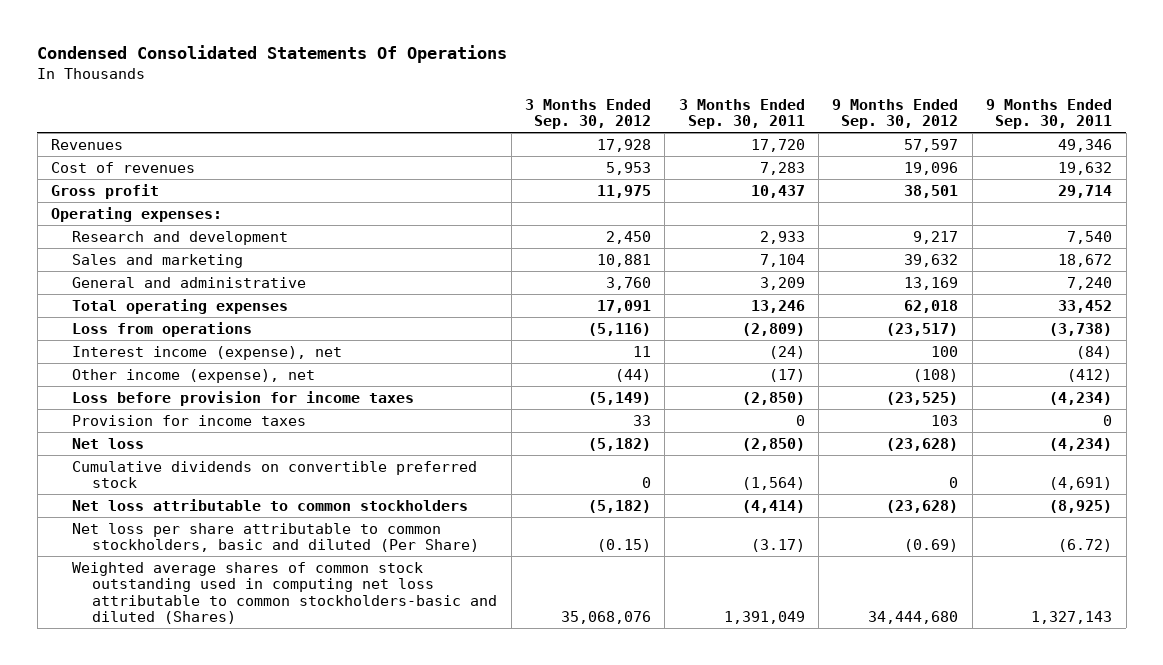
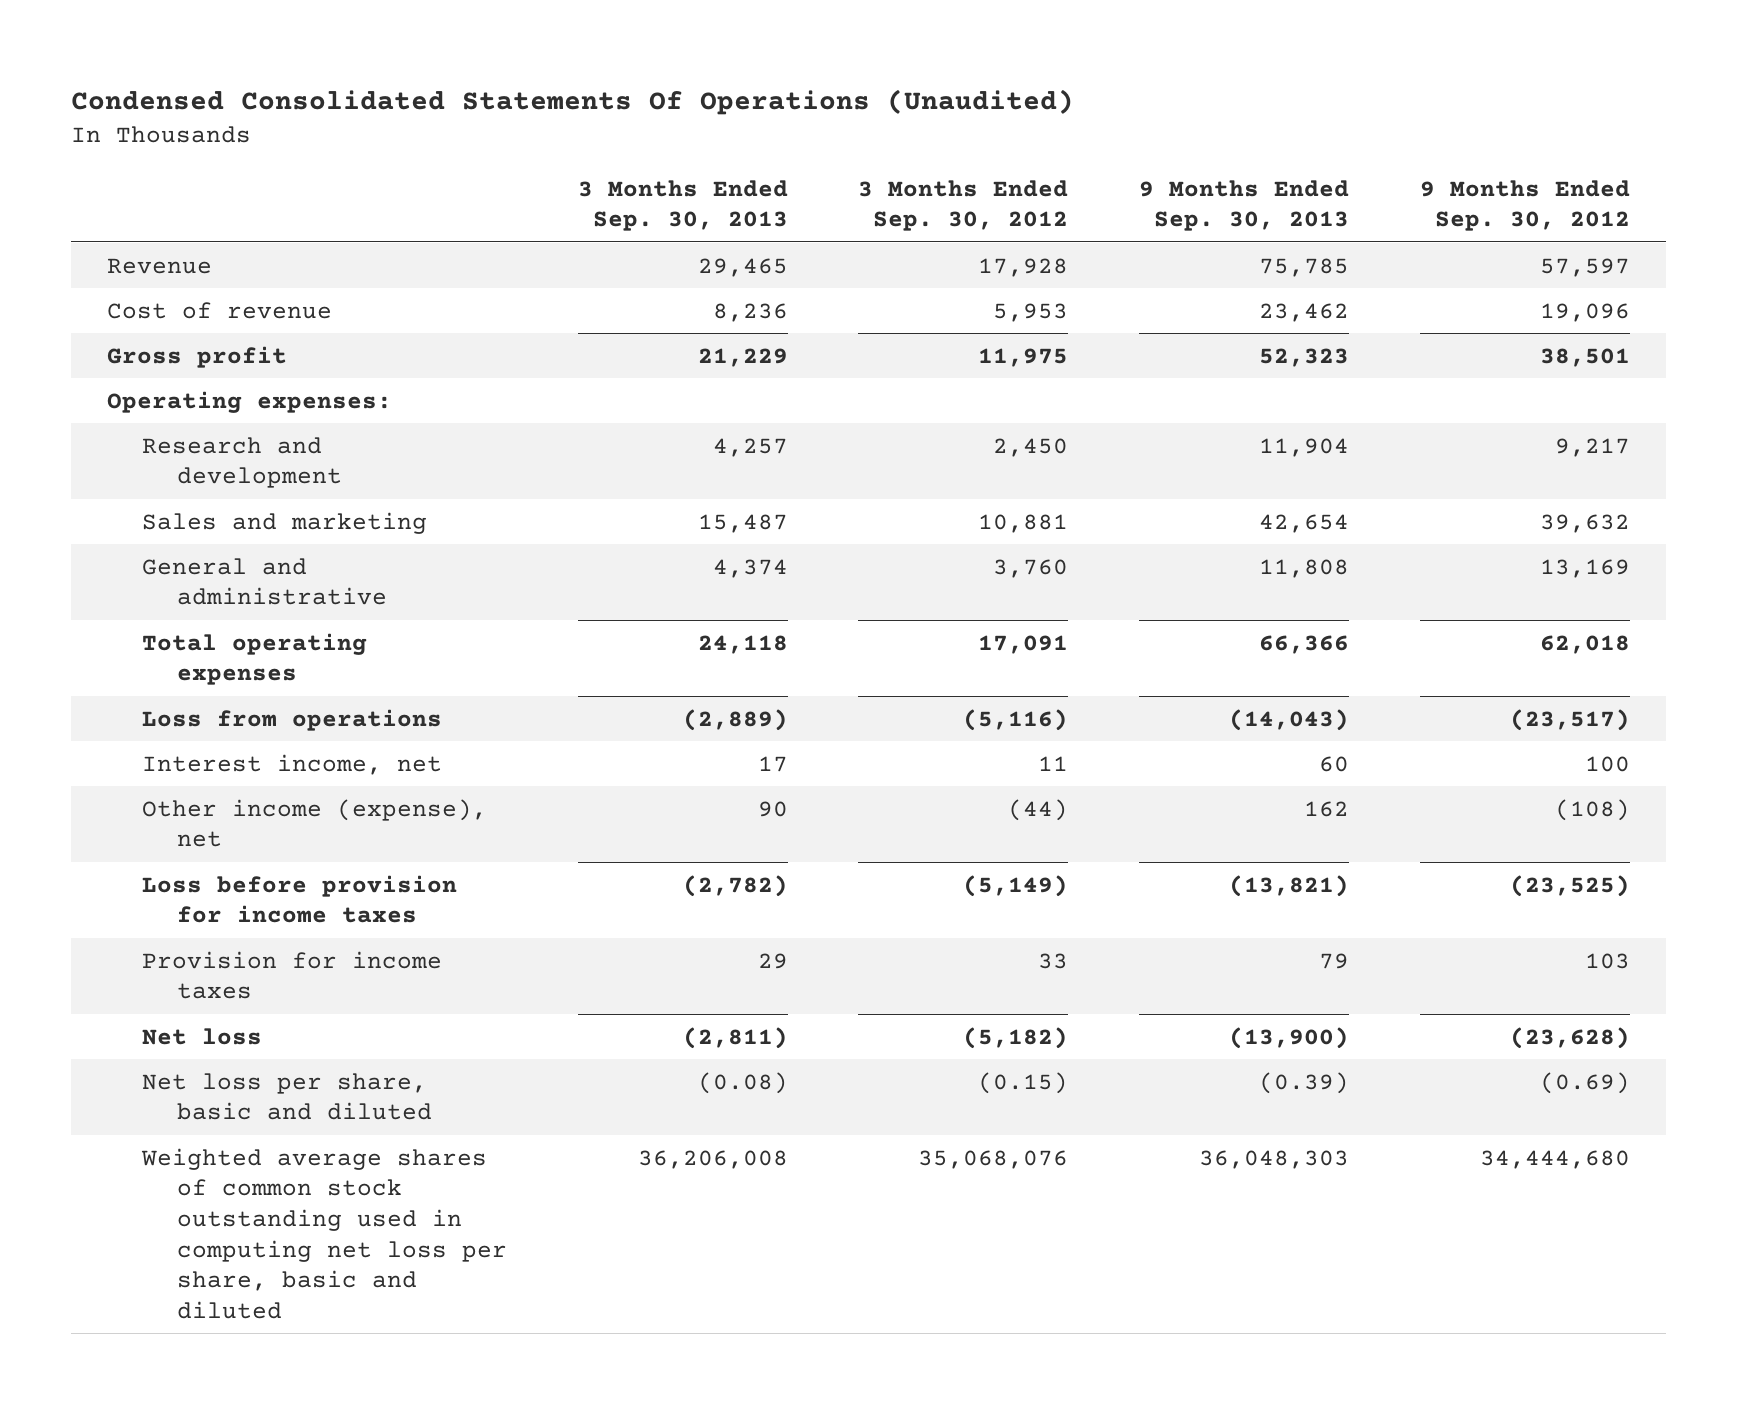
[37,45,508,64] Condensed Consolidated Statements Of Operations -> [71,88,1075,115] Condensed Consolidated Statements Of Operations (Unaudited)
[678,98,805,130] 3 Months Ended Sep. 30, 2011 -> none
[986,98,1113,130] 9 Months Ended Sep. 30, 2011 -> none
none -> [577,179,788,232] 3 Months Ended Sep. 30, 2013
none -> [1139,179,1350,232] 9 Months Ended Sep. 30, 2013
[50,138,123,150] Revenues -> [106,257,212,274] Revenue
[50,161,195,173] Cost of revenues -> [106,301,332,319] Cost of revenue
[71,345,342,360] Interest income (expense), net -> [141,753,442,775] Interest income, net
[71,460,477,489] Cumulative dividends on convertible preferred stock -> none
[71,498,468,511] Net loss attributable to common stockholders -> none
[71,522,480,553] Net loss per share attributable to common stockholders, basic and diluted (Per Share) -> [141,1072,432,1121] Net loss per share, basic and diluted
[71,561,498,625] Weighted average shares of common stock outstanding used in computing net loss attributable to common stockholders-basic and diluted (Shares) -> [140,1147,507,1319] Weighted average shares of common stock outstanding used in computing net loss per share, basic and diluted

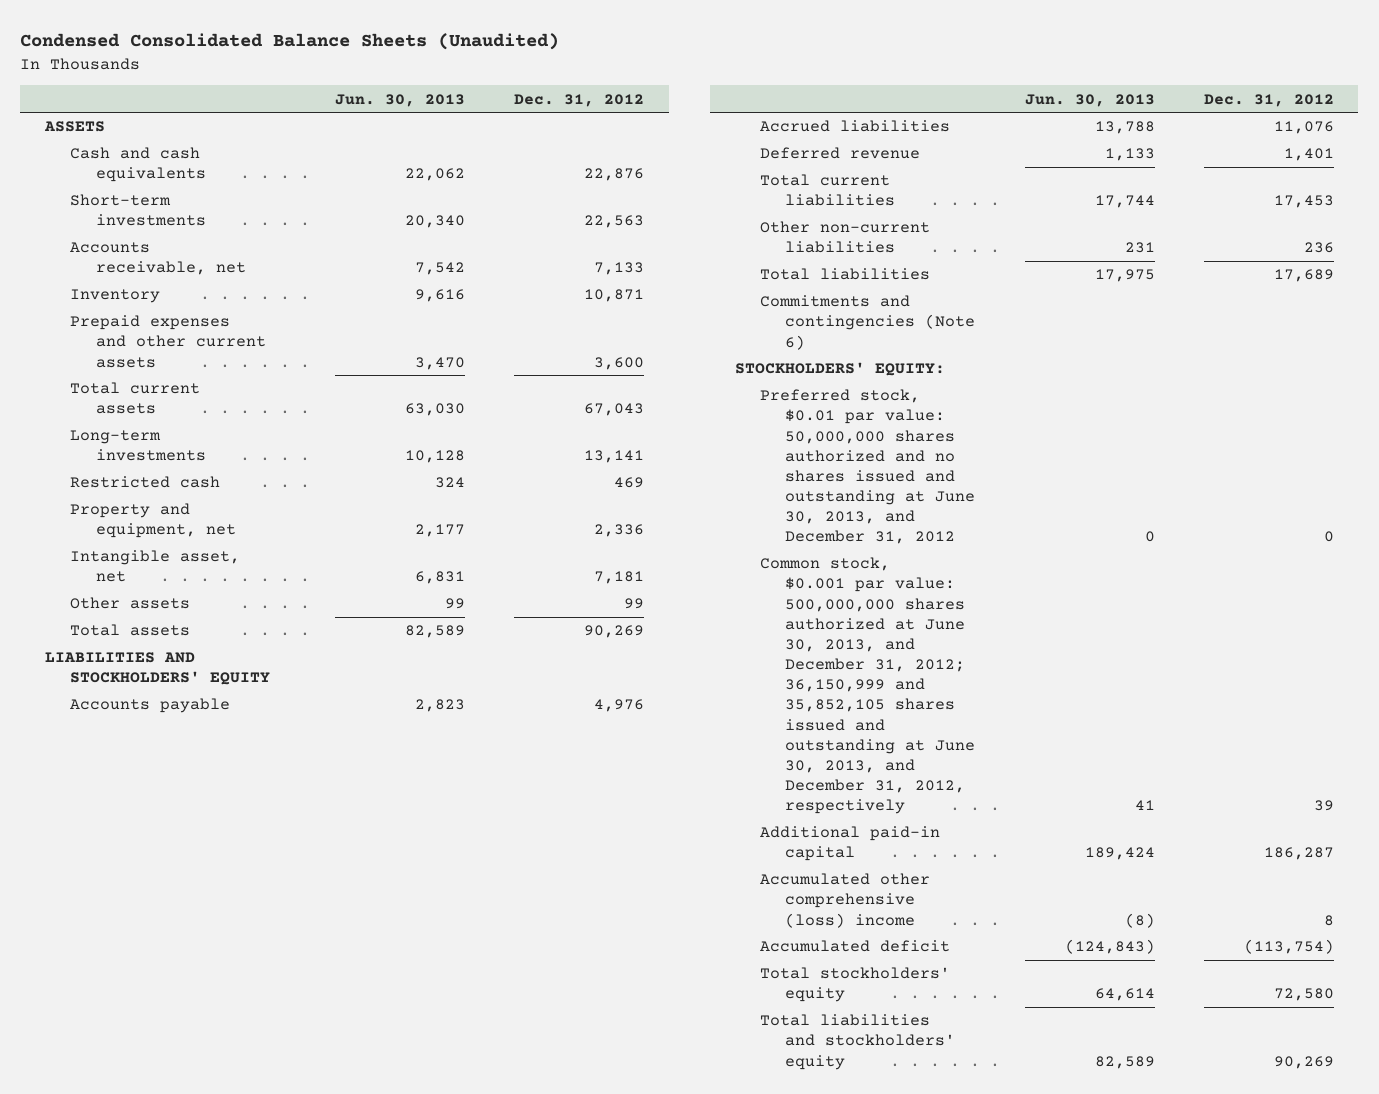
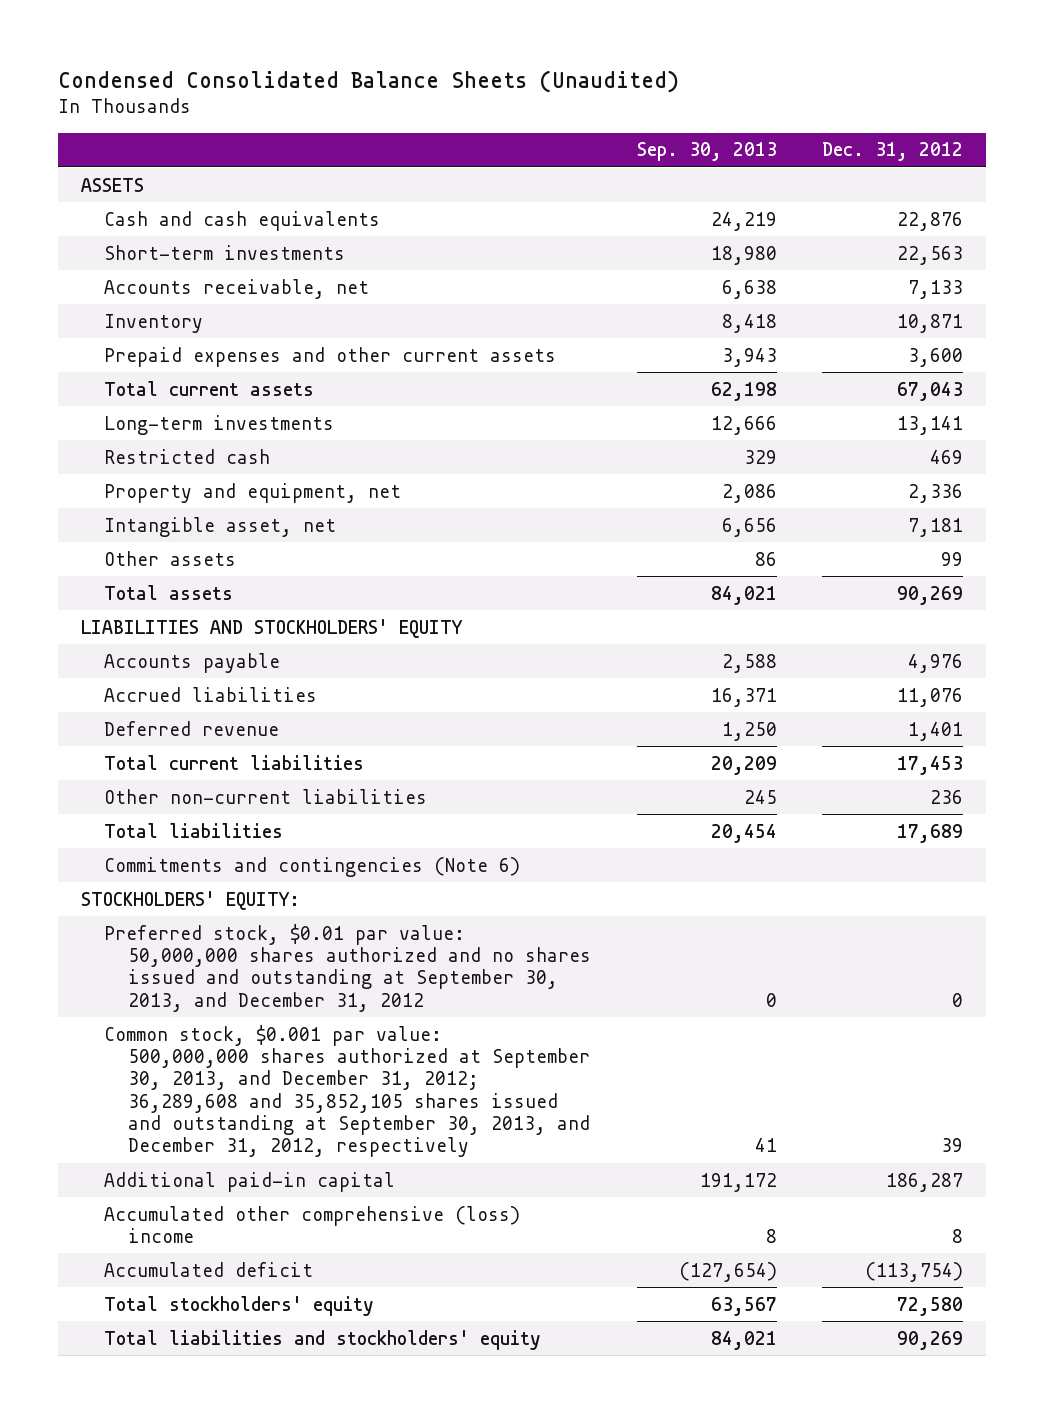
[334,93,465,107] Jun. 30, 2013 -> none
none -> [636,142,777,162] Sep. 30, 2013
[760,389,976,545] Preferred stock, $0.01 par value: 50,000,000 shares authorized and no shares issued and outstanding at June 30, 2013, and December 31, 2012 -> [104,923,592,1012] Preferred stock, $0.01 par value: 50,000,000 shares authorized and no shares issued and outstanding at September 30, 2013, and December 31, 2012
[760,557,976,815] Common stock, $0.001 par value: 500,000,000 shares authorized at June 30, 2013, and December 31, 2012; 36,150,999 and 35,852,105 shares issued and outstanding at June 30, 2013, and December 31, 2012, respectively -> [104,1024,591,1158] Common stock, $0.001 par value: 500,000,000 shares authorized at September 30, 2013, and December 31, 2012; 36,289,608 and 35,852,105 shares issued and outstanding at September 30, 2013, and December 31, 2012, respectively

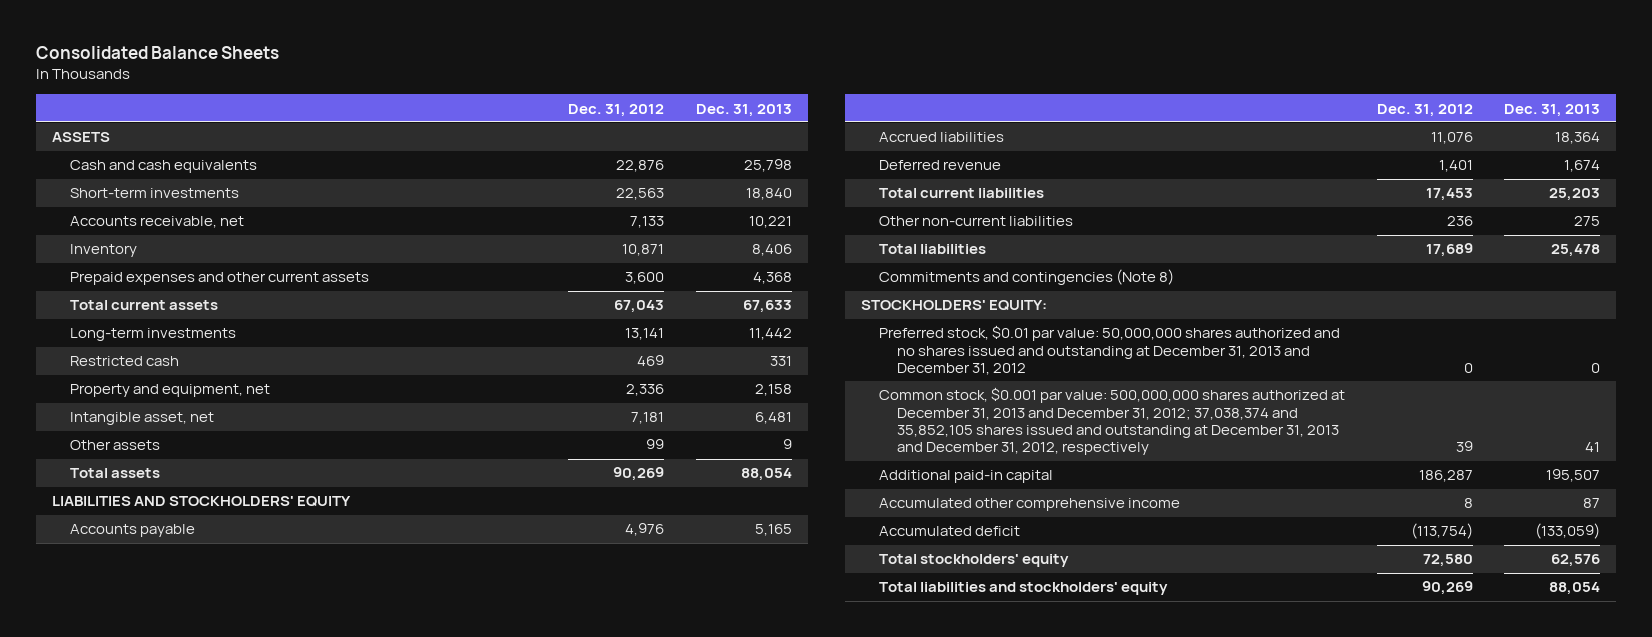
[57,69,679,93] Condensed Consolidated Balance Sheets (Unaudited) -> [36,46,280,60] Consolidated Balance Sheets
[636,142,777,162] Sep. 30, 2013 -> none
none -> [695,103,792,117] Dec. 31, 2013
[104,856,521,877] Commitments and contingencies (Note 6) -> [879,269,1175,286] Commitments and contingencies (Note 8)
[104,923,592,1012] Preferred stock, $0.01 par value: 50,000,000 shares authorized and no shares issued and outstanding at September 30, 2013, and December 31, 2012 -> [879,325,1341,376] Preferred stock, $0.01 par value: 50,000,000 shares authorized and no shares issued and outstanding at December 31, 2013 and December 31, 2012
[104,1024,591,1158] Common stock, $0.001 par value: 500,000,000 shares authorized at September 30, 2013, and December 31, 2012; 36,289,608 and 35,852,105 shares issued and outstanding at September 30, 2013, and December 31, 2012, respectively -> [879,387,1346,456] Common stock, $0.001 par value: 500,000,000 shares authorized at December 31, 2013 and December 31, 2012; 37,038,374 and 35,852,105 shares issued and outstanding at December 31, 2013 and December 31, 2012, respectively
[104,1205,521,1243] Accumulated other comprehensive (loss) income -> [879,498,1181,512] Accumulated other comprehensive income

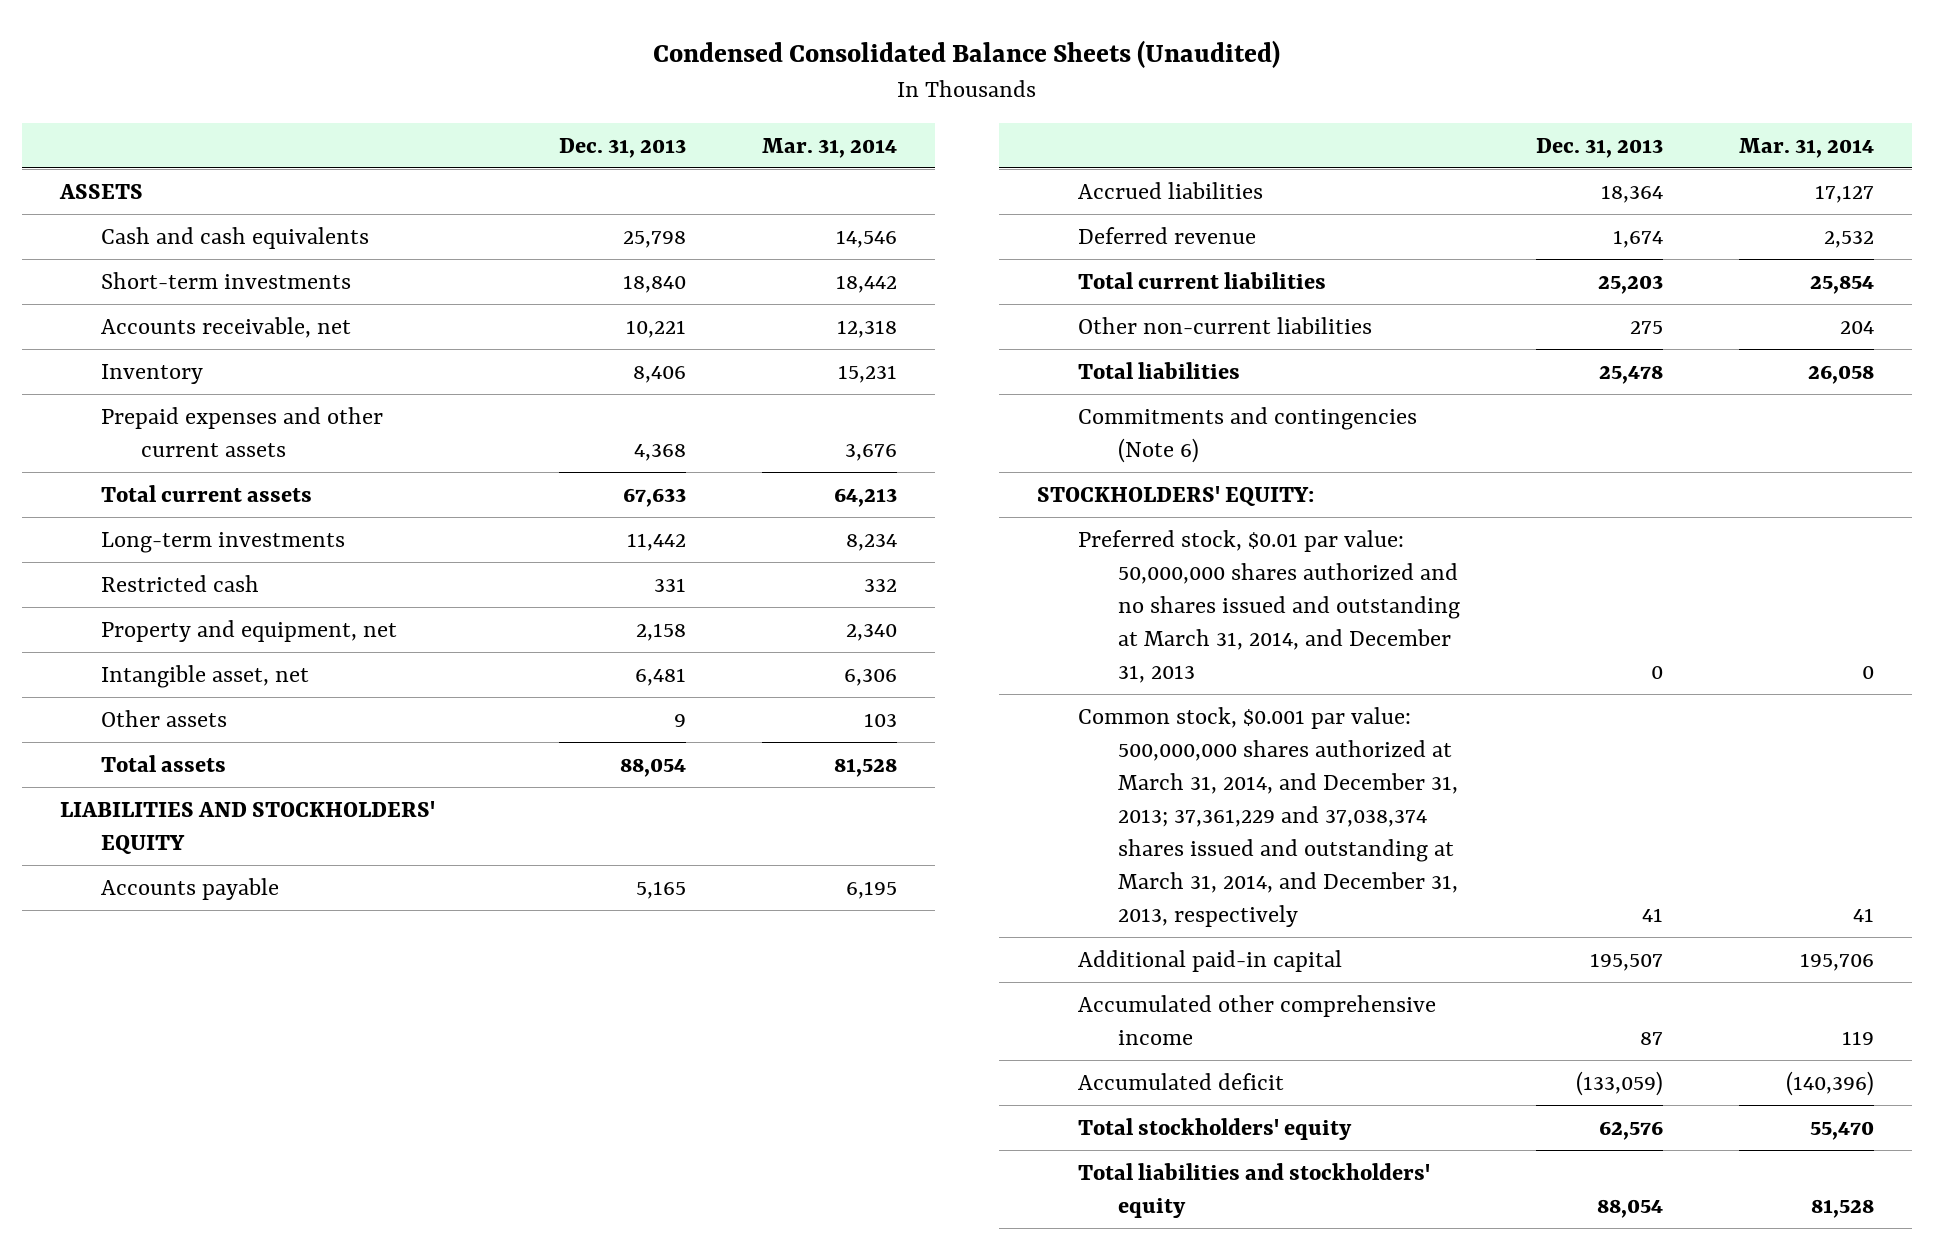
[36,46,280,60] Consolidated Balance Sheets -> [652,40,1280,69] Condensed Consolidated Balance Sheets (Unaudited)
[567,103,664,117] Dec. 31, 2012 -> none
none -> [761,137,897,158] Mar. 31, 2014
[879,269,1175,286] Commitments and contingencies (Note 8) -> [1077,406,1417,463] Commitments and contingencies (Note 6)
[879,325,1341,376] Preferred stock, $0.01 par value: 50,000,000 shares authorized and no shares issued and outstanding at December 31, 2013 and December 31, 2012 -> [1077,529,1461,683] Preferred stock, $0.01 par value: 50,000,000 shares authorized and no shares issued and outstanding at March 31, 2014, and December 31, 2013
[879,387,1346,456] Common stock, $0.001 par value: 500,000,000 shares authorized at December 31, 2013 and December 31, 2012; 37,038,374 and 35,852,105 shares issued and outstanding at December 31, 2013 and December 31, 2012, respectively -> [1077,706,1459,927] Common stock, $0.001 par value: 500,000,000 shares authorized at March 31, 2014, and December 31, 2013; 37,361,229 and 37,038,374 shares issued and outstanding at March 31, 2014, and December 31, 2013, respectively

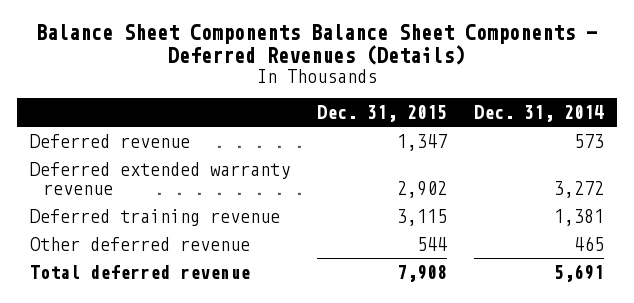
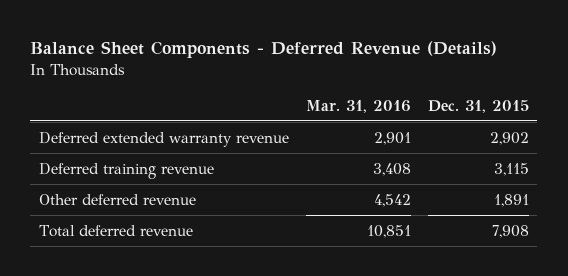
[35,23,597,66] Balance Sheet Components Balance Sheet Components - Deferred Revenues (Details) -> [30,41,498,59] Balance Sheet Components - Deferred Revenue (Details)
[473,105,604,123] Dec. 31, 2014 -> none
none -> [305,99,411,113] Mar. 31, 2016
[30,133,191,148] Deferred revenue -> none
[416,236,447,251] 544 -> [493,193,529,207] 1,891

